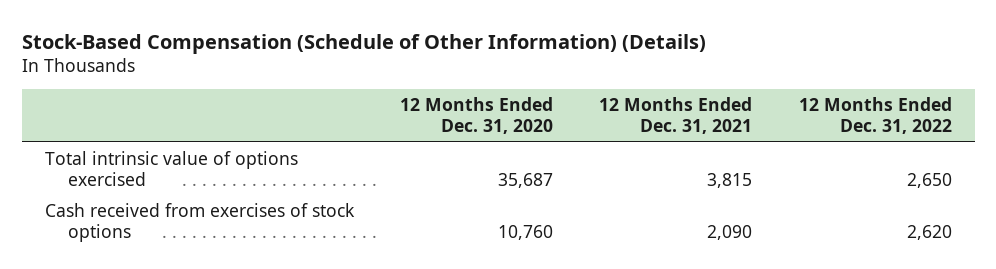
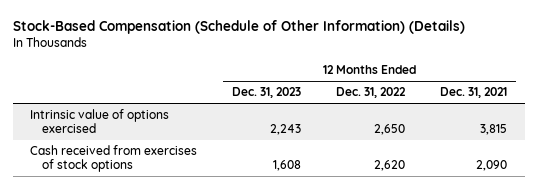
[399,97,553,135] 12 Months Ended Dec. 31, 2020 -> none
none -> [232,87,302,99] Dec. 31, 2023
[44,150,298,186] Total intrinsic value of options exercised -> [30,109,170,134] Intrinsic value of options exercised

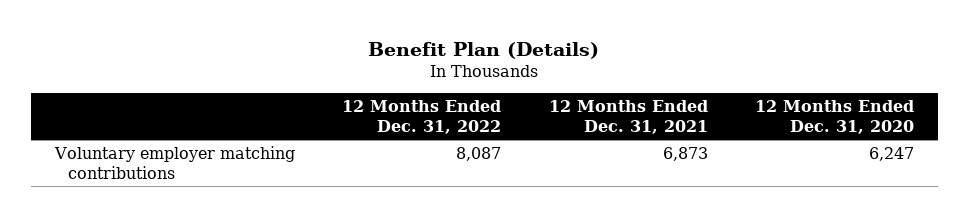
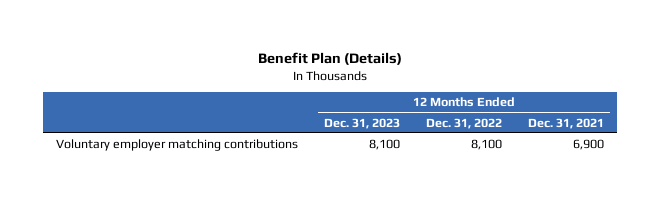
[755,100,915,134] 12 Months Ended Dec. 31, 2020 -> none
none -> [324,117,401,129] Dec. 31, 2023
[456,147,502,162] 8,087 -> [471,139,503,151] 8,100
[662,147,708,162] 6,873 -> [572,139,604,151] 6,900

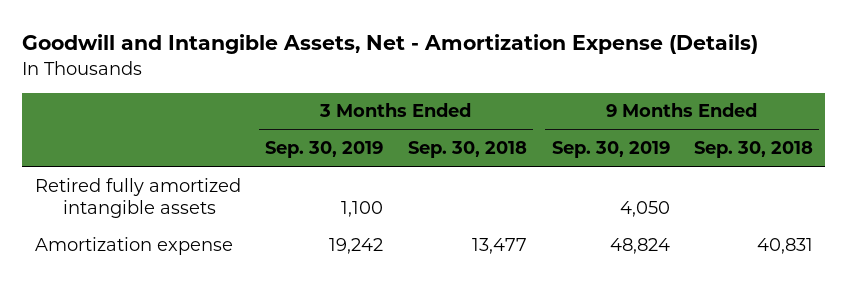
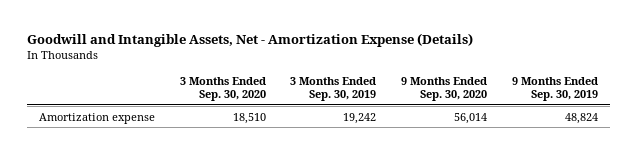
[407,141,527,159] Sep. 30, 2018 -> none
[694,141,814,159] Sep. 30, 2018 -> none
none -> [179,76,266,102] 3 Months Ended Sep. 30, 2020
none -> [400,76,487,102] 9 Months Ended Sep. 30, 2020
[34,177,241,219] Retired fully amortized intangible assets -> none

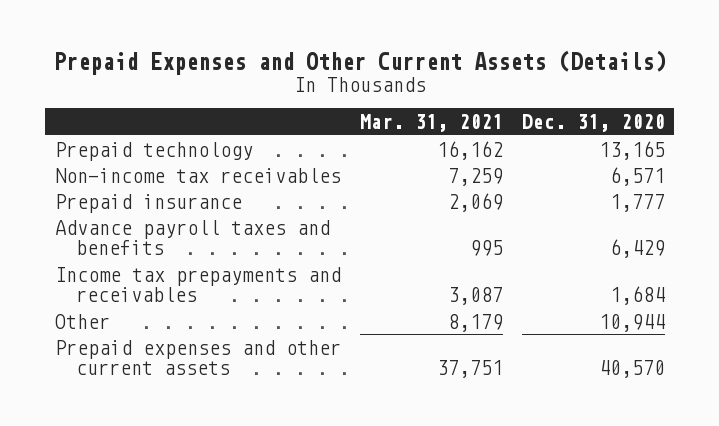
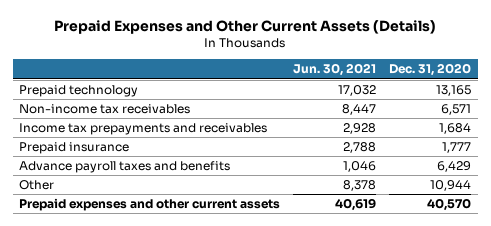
[359,113,503,132] Mar. 31, 2021 -> none
none -> [293,63,377,77] Jun. 30, 2021
[54,266,341,303] Income tax prepayments and receivables -> [19,123,268,136] Income tax prepayments and receivables

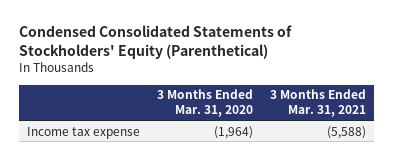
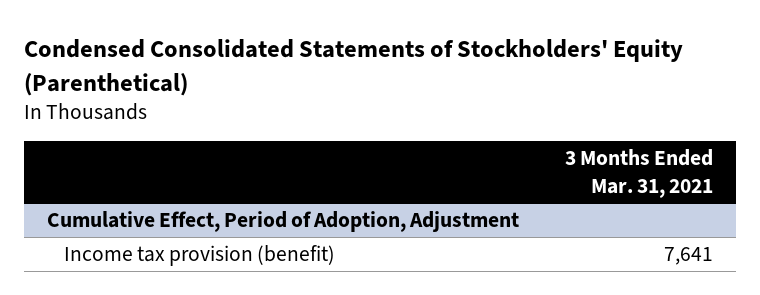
[156,89,253,118] 3 Months Ended Mar. 31, 2020 -> none
none -> [47,210,520,232] Cumulative Effect, Period of Adoption, Adjustment
[27,126,141,139] Income tax expense -> [64,244,336,266] Income tax provision (benefit)
[326,125,366,139] (5,588) -> [664,246,714,265] 7,641

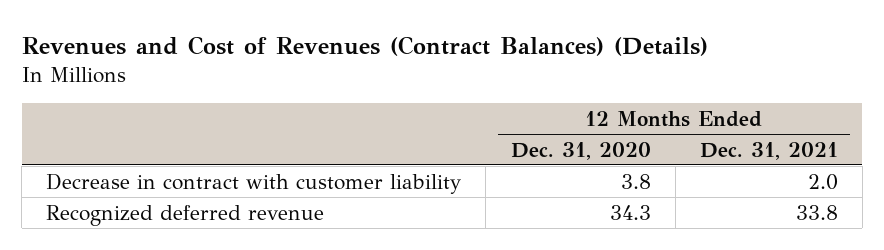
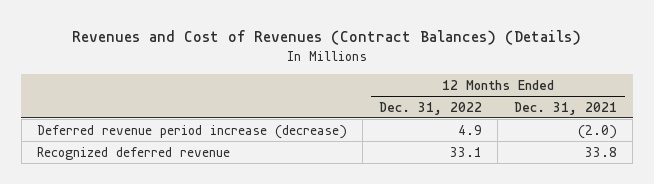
[510,141,651,160] Dec. 31, 2020 -> none
none -> [378,101,482,115] Dec. 31, 2022
[46,172,462,194] Decrease in contract with customer liability -> none
none -> [37,124,348,139] Deferred revenue period increase (decrease)

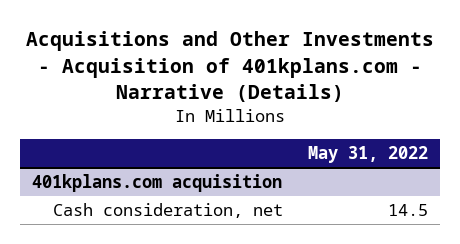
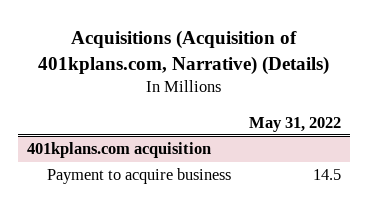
[26,31,435,103] Acquisitions and Other Investments - Acquisition of 401kplans.com - Narrative (Details) -> [38,29,330,75] Acquisitions (Acquisition of 401kplans.com, Narrative) (Details)
[53,203,284,219] Cash consideration, net -> [46,168,231,185] Payment to acquire business

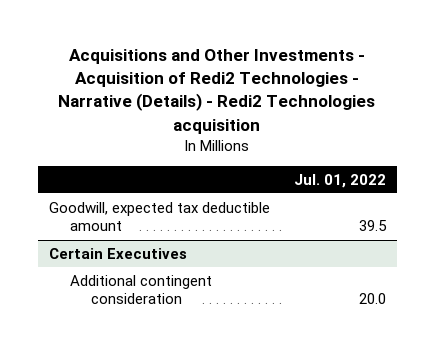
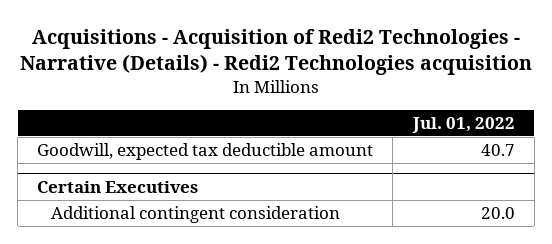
[58,48,376,134] Acquisitions and Other Investments - Acquisition of Redi2 Technologies - Narrative (Details) - Redi2 Technologies acquisition -> [19,28,532,75] Acquisitions - Acquisition of Redi2 Technologies - Narrative (Details) - Redi2 Technologies acquisition
[358,220,387,232] 39.5 -> [480,144,515,157] 40.7

